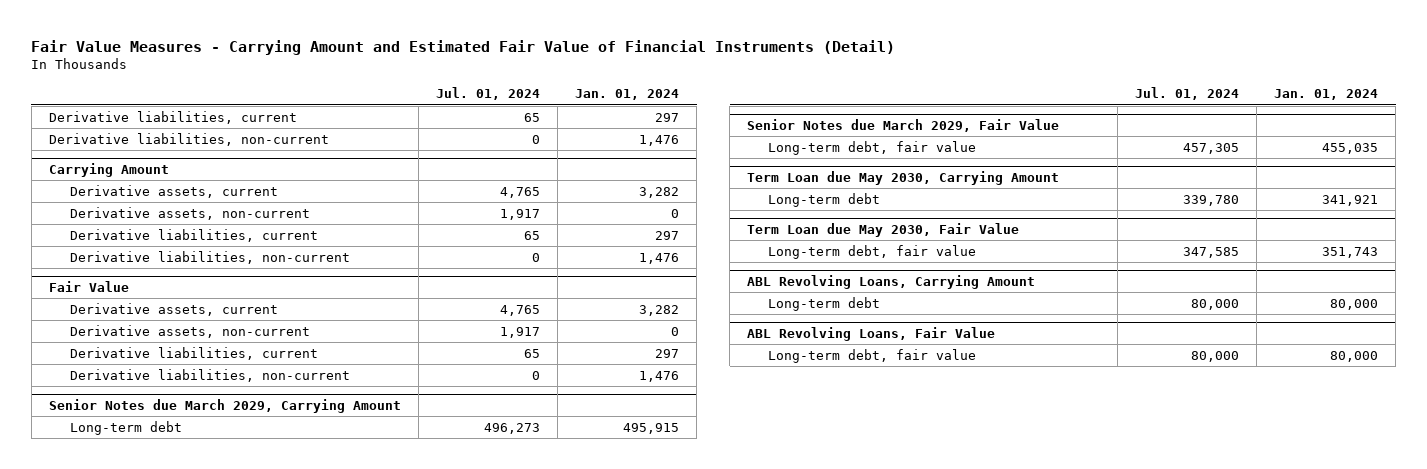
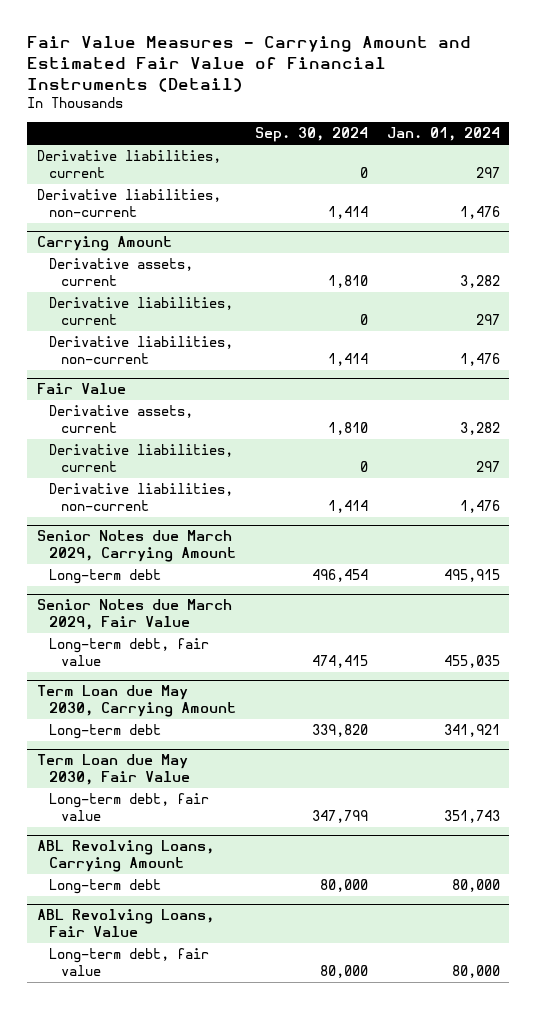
[435,87,540,101] Jul. 01, 2024 -> none
none -> [254,127,368,143] Sep. 30, 2024
[69,206,310,220] Derivative assets, non-current -> none
[69,324,310,338] Derivative assets, non-current -> none

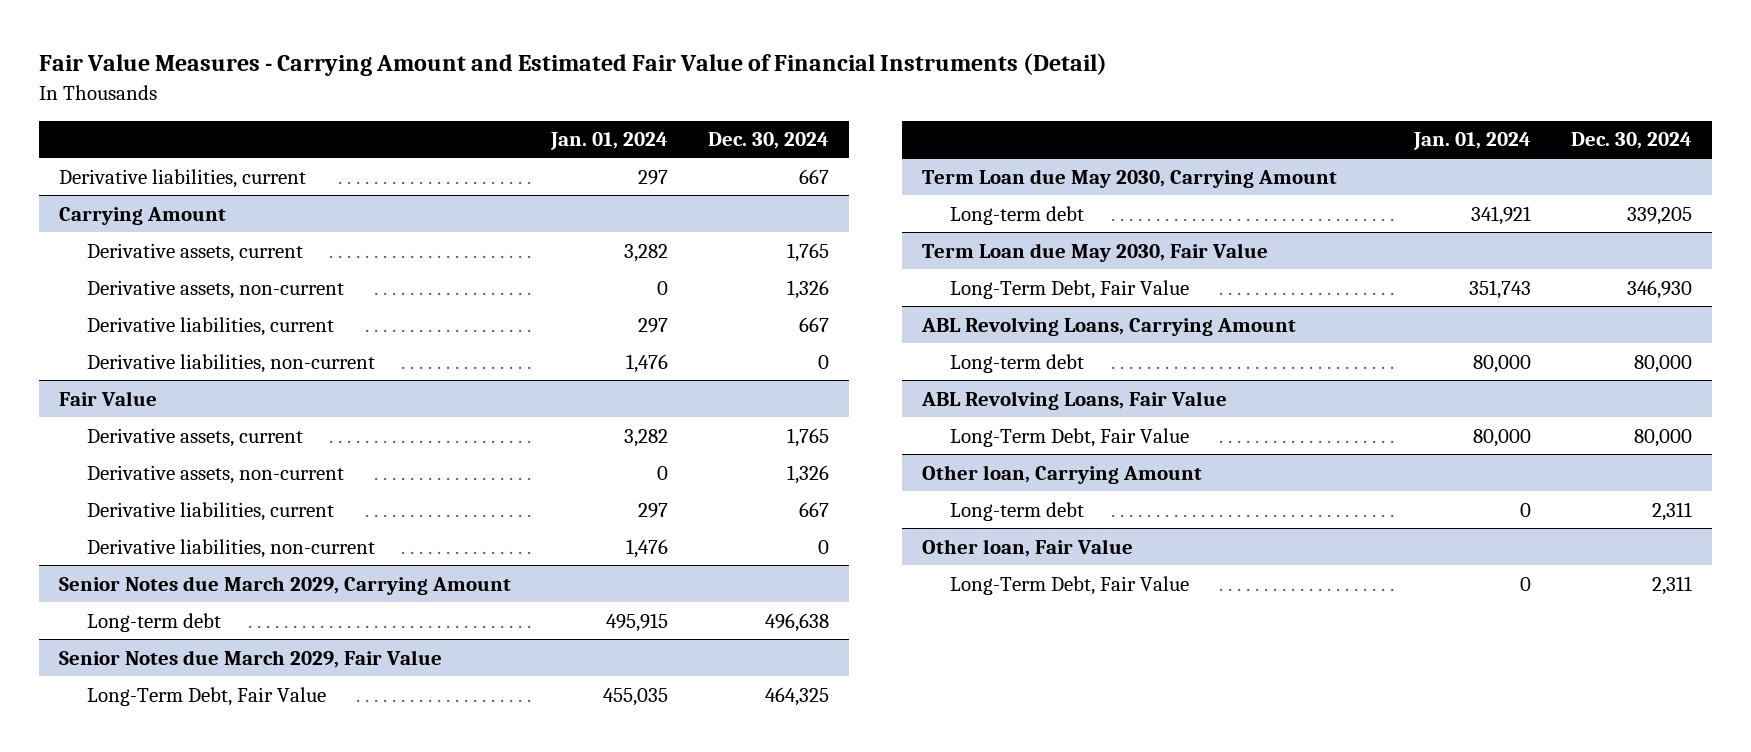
[254,127,368,143] Sep. 30, 2024 -> none
none -> [708,132,830,150] Dec. 30, 2024
[36,189,221,217] Derivative liabilities, non-current -> none
none -> [87,279,345,299] Derivative assets, non-current
none -> [87,464,345,484] Derivative assets, non-current
[48,638,209,666] Long-term debt, fair value -> [87,686,327,706] Long-Term Debt, Fair Value
[48,793,209,821] Long-term debt, fair value -> [950,279,1190,299] Long-Term Debt, Fair Value
[48,948,209,976] Long-term debt, fair value -> [950,427,1190,447] Long-Term Debt, Fair Value
none -> [921,464,1202,484] Other loan, Carrying Amount
none -> [950,501,1085,521] Long-term debt
none -> [921,538,1133,557] Other loan, Fair Value
none -> [950,575,1190,595] Long-Term Debt, Fair Value

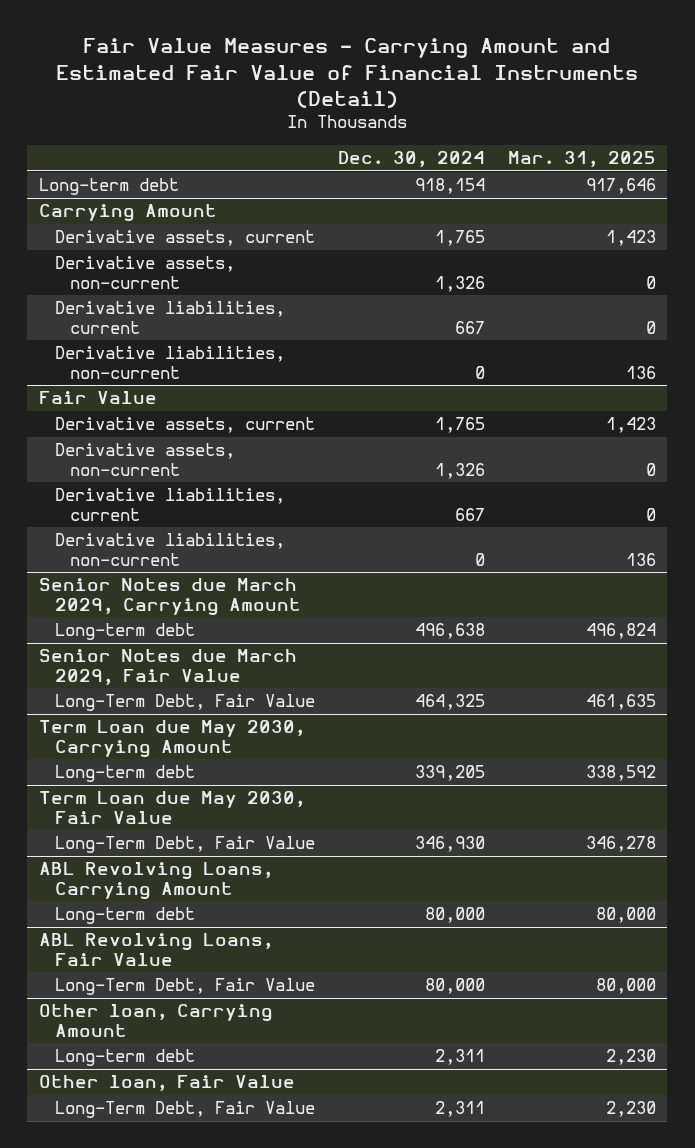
[549,132,668,151] Jan. 01, 2024 -> none
none -> [507,151,656,168] Mar. 31, 2025
[58,168,306,188] Derivative liabilities, current -> none
none -> [38,178,179,196] Long-term debt

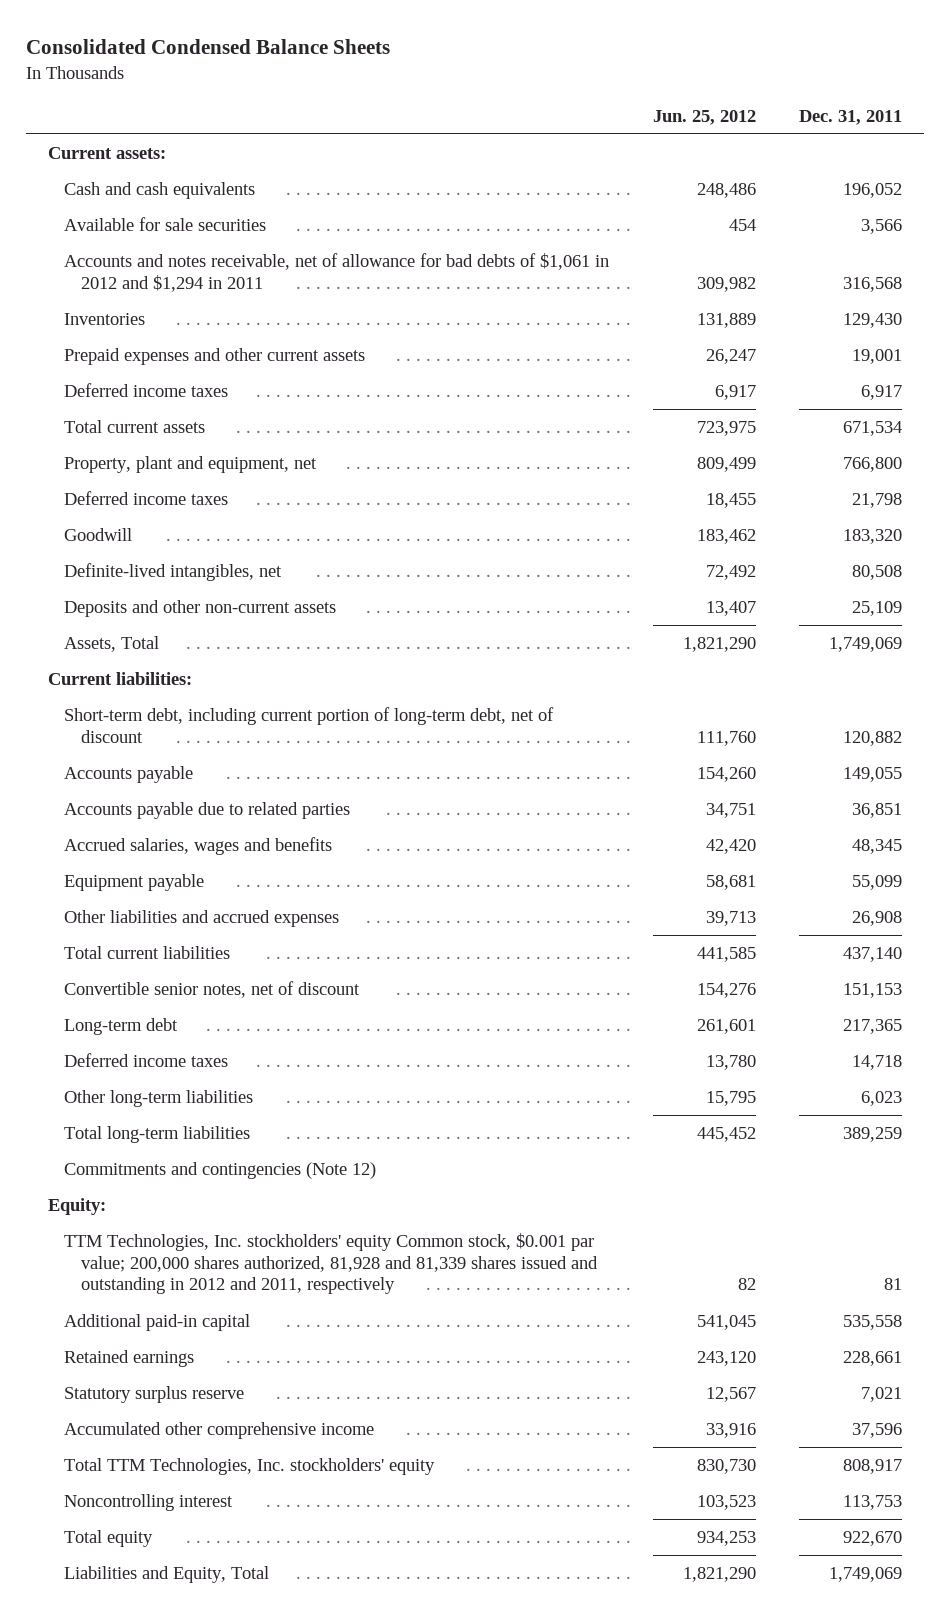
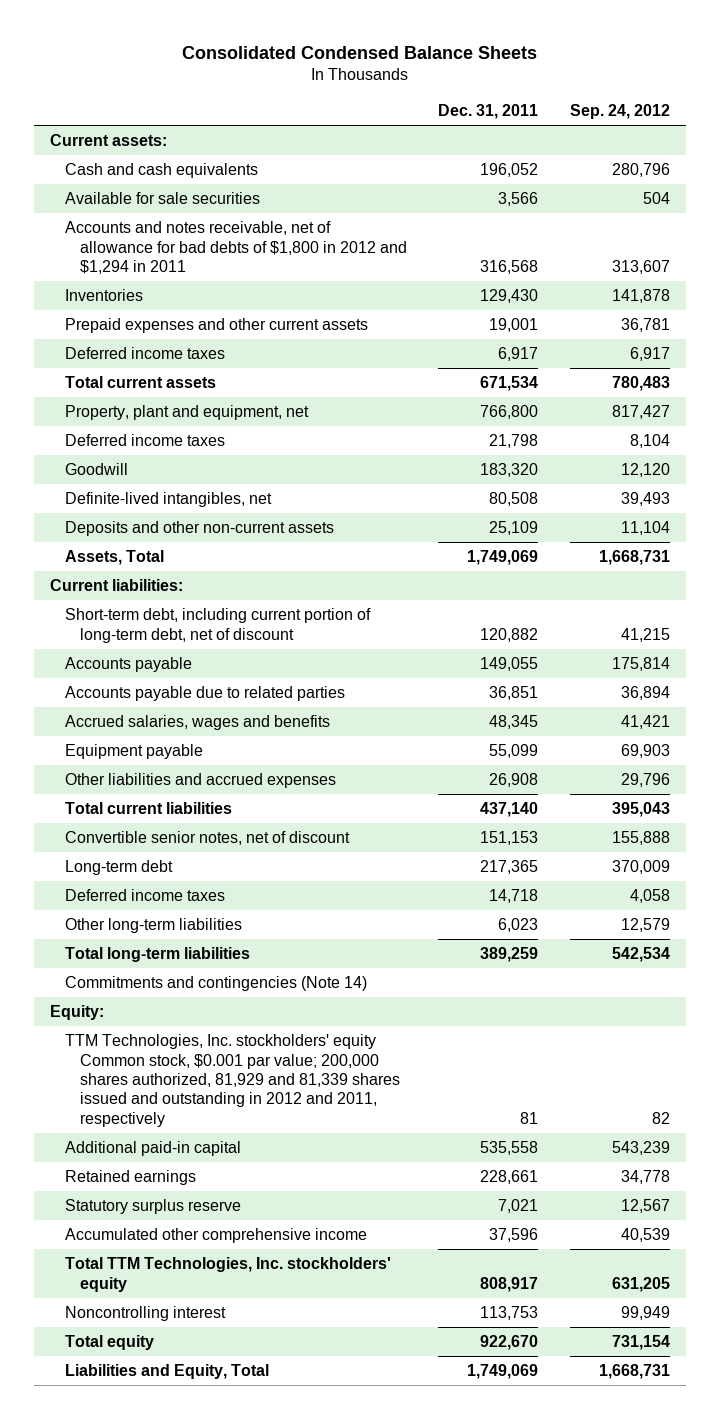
[652,109,756,125] Jun. 25, 2012 -> none
none -> [570,103,671,119] Sep. 24, 2012
[64,253,610,292] Accounts and notes receivable, net of allowance for bad debts of $1,061 in 2012 and $1,294 in 2011 -> [64,221,407,275] Accounts and notes receivable, net of allowance for bad debts of $1,800 in 2012 and $1,294 in 2011
[64,1162,377,1180] Commitments and contingencies (Note 12) -> [64,976,367,992] Commitments and contingencies (Note 14)
[64,1233,599,1295] TTM Technologies, Inc. stockholders' equity Common stock, $0.001 par value; 200,000 shares authorized, 81,928 and 81,339 shares issued and outstanding in 2012 and 2011, respectively -> [64,1034,400,1127] TTM Technologies, Inc. stockholders' equity Common stock, $0.001 par value; 200,000 shares authorized, 81,929 and 81,339 shares issued and outstanding in 2012 and 2011, respectively

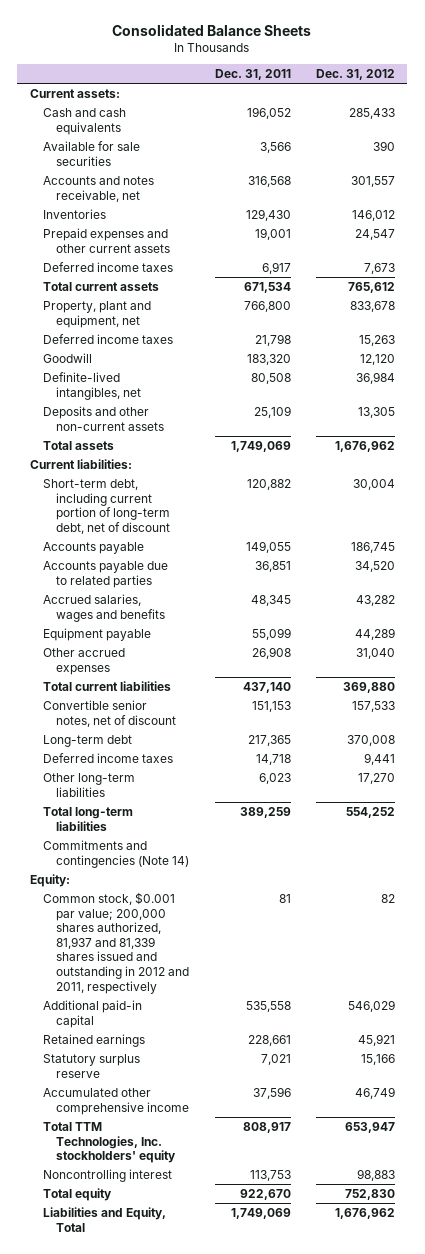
[181,45,537,59] Consolidated Condensed Balance Sheets -> [112,23,312,36] Consolidated Balance Sheets
[570,103,671,119] Sep. 24, 2012 -> none
none -> [315,69,395,81] Dec. 31, 2012
[64,221,407,275] Accounts and notes receivable, net of allowance for bad debts of $1,800 in 2012 and $1,294 in 2011 -> [43,175,155,202] Accounts and notes receivable, net
[64,550,164,566] Assets, Total -> [43,440,115,450] Total assets
[64,773,336,789] Other liabilities and accrued expenses -> [43,647,126,675] Other accrued expenses
[64,1034,400,1127] TTM Technologies, Inc. stockholders' equity Common stock, $0.001 par value; 200,000 shares authorized, 81,929 and 81,339 shares issued and outstanding in 2012 and 2011, respectively -> [43,891,190,994] Common stock, $0.001 par value; 200,000 shares authorized, 81,937 and 81,339 shares issued and outstanding in 2012 and 2011, respectively

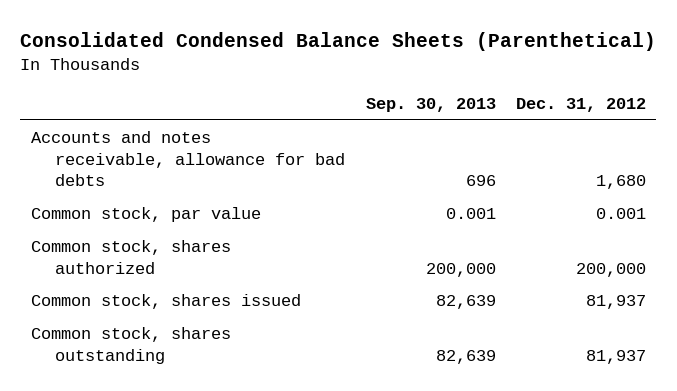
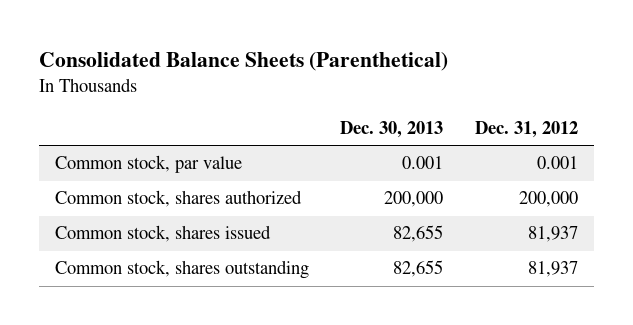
[20,31,657,51] Consolidated Condensed Balance Sheets (Parenthetical) -> [38,52,448,72] Consolidated Balance Sheets (Parenthetical)
[365,97,496,112] Sep. 30, 2013 -> none
none -> [340,121,444,139] Dec. 30, 2013
[30,131,345,187] Accounts and notes receivable, allowance for bad debts -> none

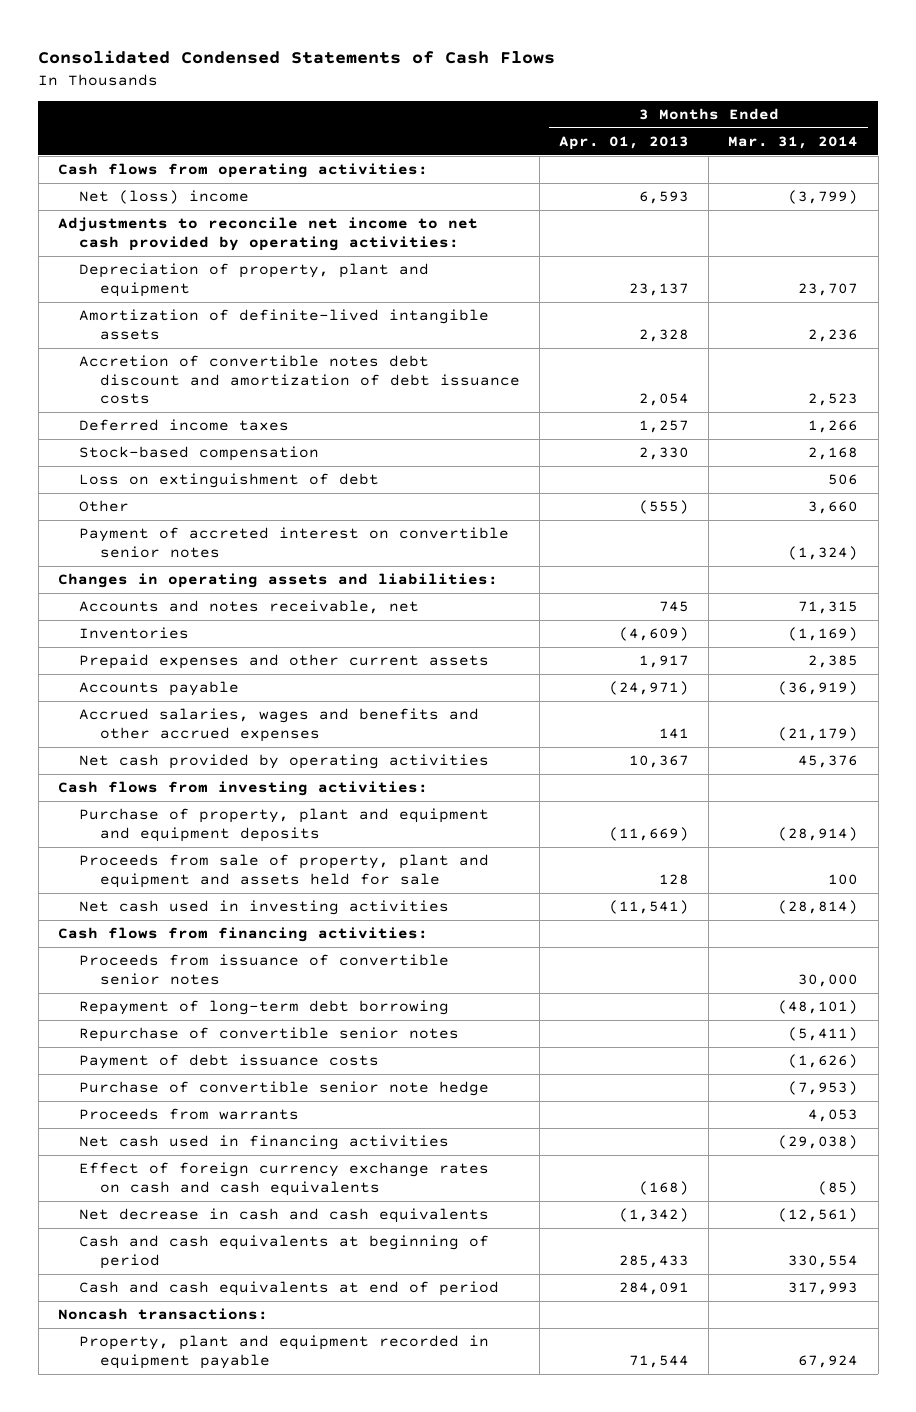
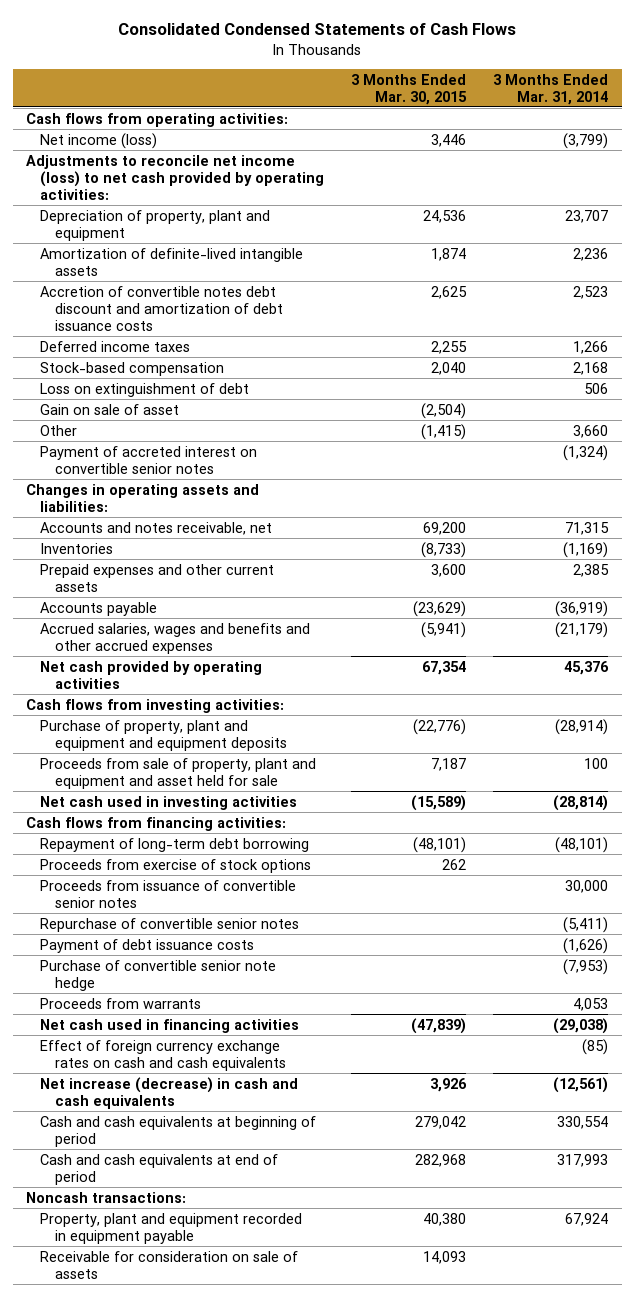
[559,136,690,151] Apr. 01, 2013 -> none
none -> [351,73,468,105] 3 Months Ended Mar. 30, 2015
[78,190,249,205] Net (loss) income -> [40,132,158,149] Net income (loss)
[57,217,478,251] Adjustments to reconcile net income to net cash provided by operating activities: -> [26,154,325,200] Adjustments to reconcile net income (loss) to net cash provided by operating activities:
none -> [40,403,180,415] Gain on sale of asset
[78,854,489,888] Proceeds from sale of property, plant and equipment and assets held for sale -> [40,757,317,789] Proceeds from sale of property, plant and equipment and asset held for sale
none -> [40,858,312,873] Proceeds from exercise of stock options
[78,954,449,985] Proceeds from issuance of convertible senior notes -> [40,879,297,908] Proceeds from issuance of convertible senior notes
[78,1208,489,1224] Net decrease in cash and cash equivalents -> [40,1076,299,1109] Net increase (decrease) in cash and cash equivalents
none -> [40,1250,299,1279] Receivable for consideration on sale of assets

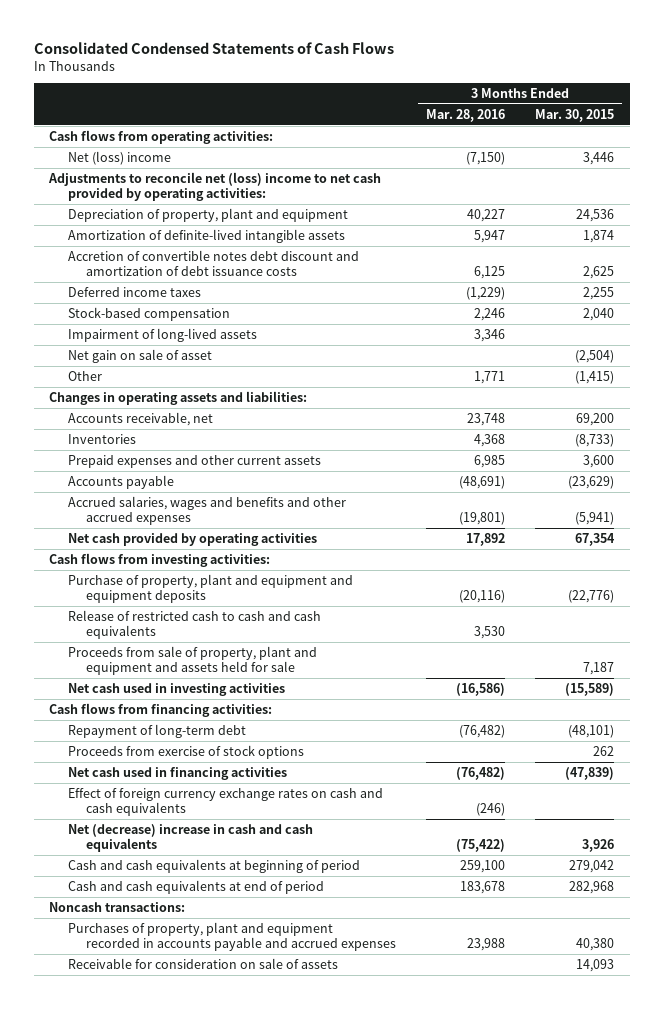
[493,73,609,105] 3 Months Ended Mar. 31, 2014 -> none
none -> [425,108,505,122] Mar. 28, 2016
[40,132,158,149] Net income (loss) -> [67,150,171,165] Net (loss) income
[26,154,325,200] Adjustments to reconcile net income (loss) to net cash provided by operating activities: -> [48,171,382,202] Adjustments to reconcile net (loss) income to net cash provided by operating activities:
[40,382,250,397] Loss on extinguishment of debt -> none
none -> [67,327,257,342] Impairment of long-lived assets
[40,403,180,415] Gain on sale of asset -> [67,348,212,363] Net gain on sale of asset
[40,445,258,474] Payment of accreted interest on convertible senior notes -> none
[40,521,273,535] Accounts and notes receivable, net -> [67,411,213,426] Accounts receivable, net
none -> [67,609,321,640] Release of restricted cash to cash and cash equivalents
[40,757,317,789] Proceeds from sale of property, plant and equipment and asset held for sale -> [67,645,317,676] Proceeds from sale of property, plant and equipment and assets held for sale
[40,837,310,852] Repayment of long-term debt borrowing -> [67,723,246,738] Repayment of long-term debt
[40,879,297,908] Proceeds from issuance of convertible senior notes -> none
[40,917,300,932] Repurchase of convertible senior notes -> none
[40,938,255,953] Payment of debt issuance costs -> none
[40,959,277,991] Purchase of convertible senior note hedge -> none
[40,997,202,1009] Proceeds from warrants -> none
[40,1076,299,1109] Net increase (decrease) in cash and cash equivalents -> [67,823,313,853] Net (decrease) increase in cash and cash equivalents
[40,1212,303,1244] Property, plant and equipment recorded in equipment payable -> [67,921,396,952] Purchases of property, plant and equipment recorded in accounts payable and accrued expenses

